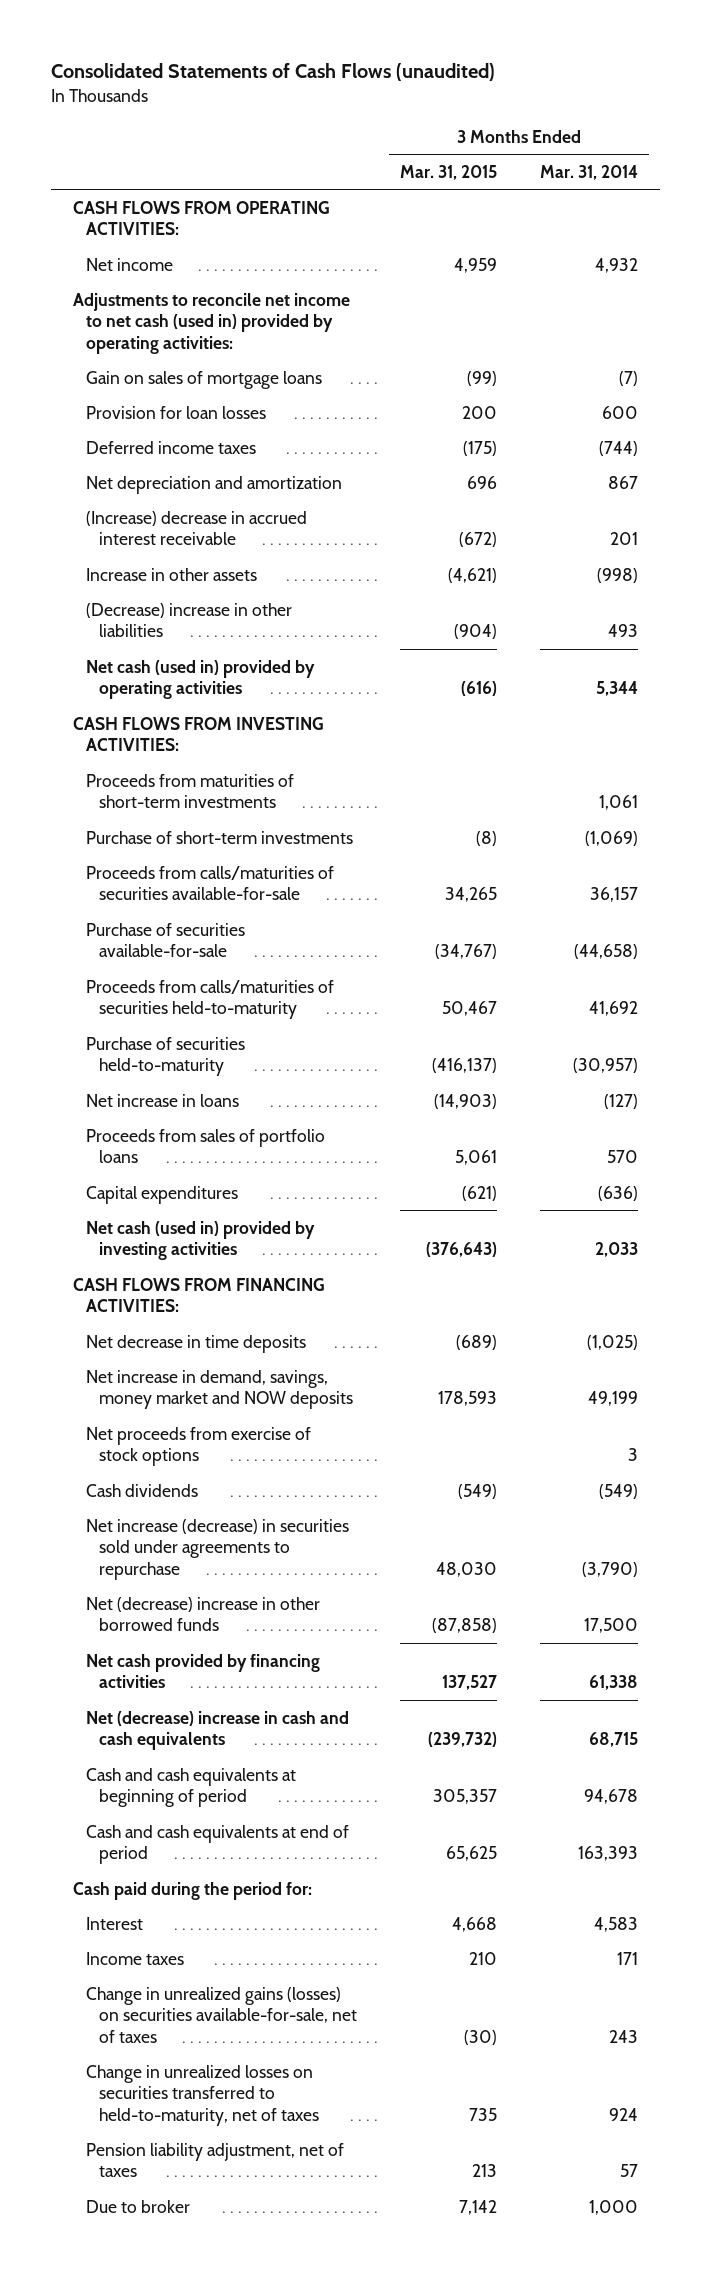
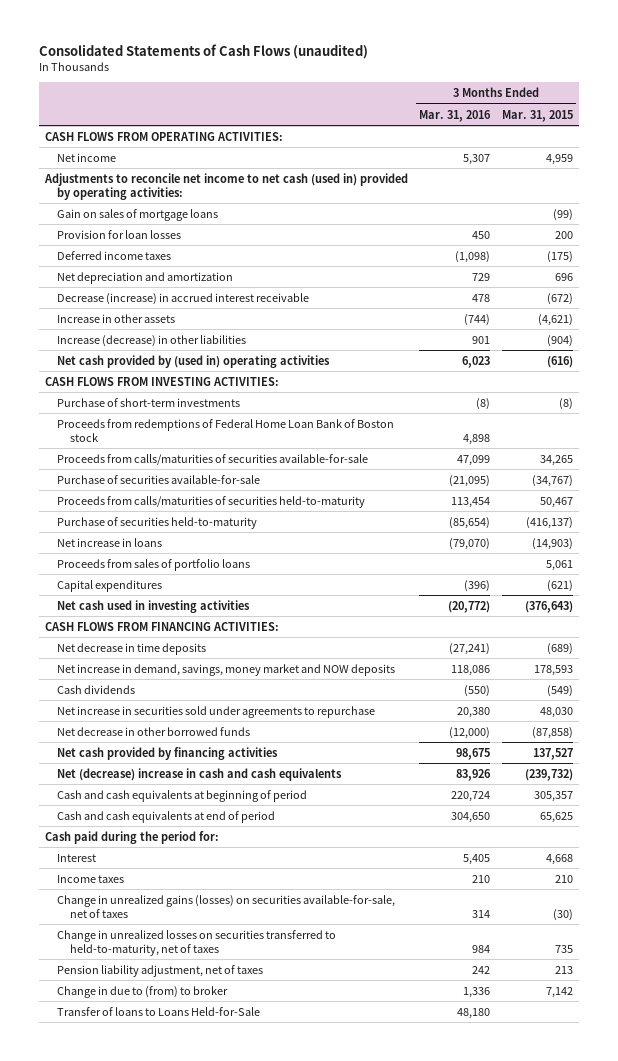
[540,164,639,180] Mar. 31, 2014 -> none
none -> [419,109,492,122] Mar. 31, 2016
[85,510,307,546] (Increase) decrease in accrued interest receivable -> [57,292,310,305] Decrease (increase) in accrued interest receivable
[85,602,292,638] (Decrease) increase in other liabilities -> [57,334,247,347] Increase (decrease) in other liabilities
[85,659,315,700] Net cash (used in) provided by operating activities -> [57,354,331,368] Net cash provided by (used in) operating activities
[85,773,294,809] Proceeds from maturities of short-term investments -> none
none -> [57,418,395,442] Proceeds from redemptions of Federal Home Loan Bank of Boston stock
[85,1220,315,1261] Net cash (used in) provided by investing activities -> [57,599,251,613] Net cash used in investing activities
[85,1426,311,1467] Net proceeds from exercise of stock options -> none
[85,1518,349,1580] Net increase (decrease) in securities sold under agreements to repurchase -> [57,705,376,718] Net increase in securities sold under agreements to repurchase
[85,1596,320,1632] Net (decrease) increase in other borrowed funds -> [57,726,251,736] Net decrease in other borrowed funds
[85,2199,190,2213] Due to broker -> [57,985,229,998] Change in due to (from) to broker
none -> [57,1006,261,1016] Transfer of loans to Loans Held-for-Sale

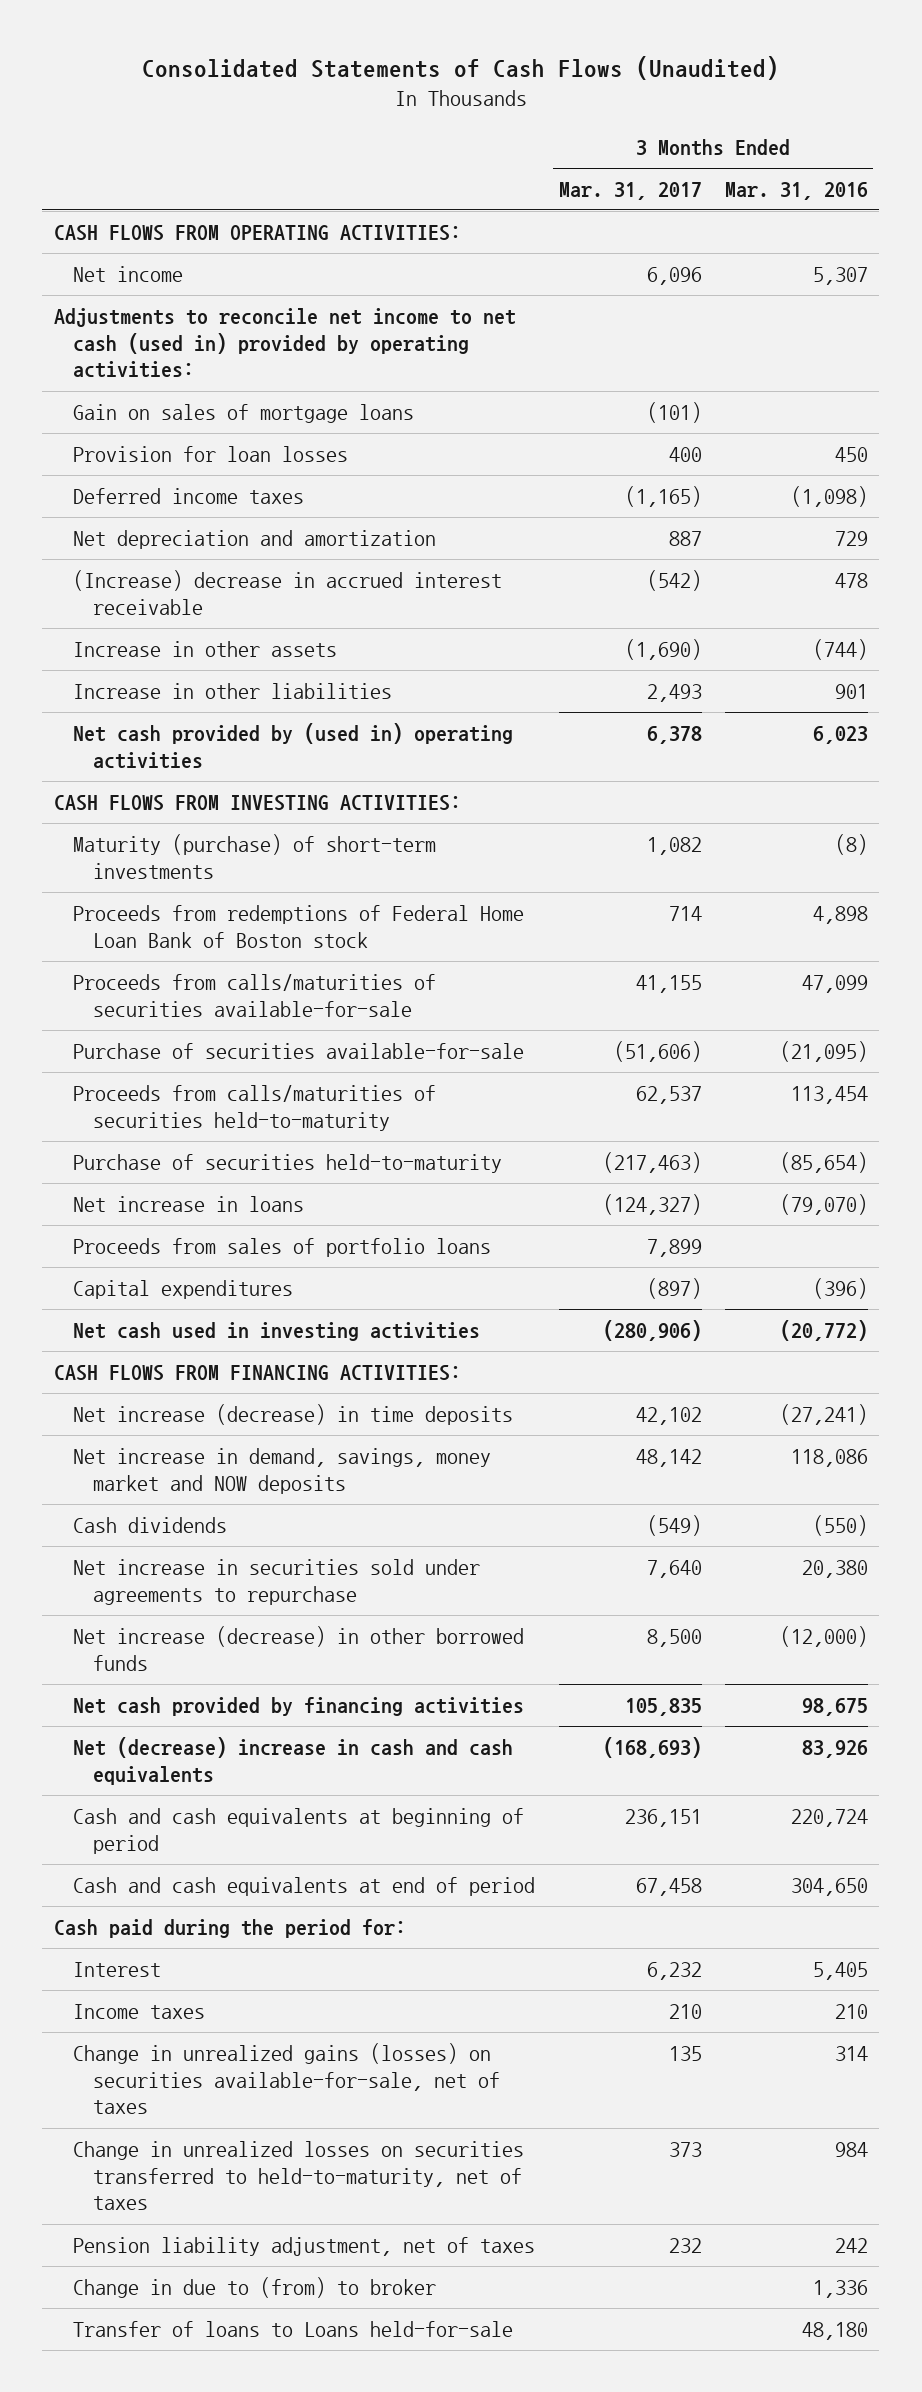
[38,44,368,60] Consolidated Statements of Cash Flows (unaudited) -> [141,55,779,80] Consolidated Statements of Cash Flows (Unaudited)
[501,109,573,122] Mar. 31, 2015 -> none
none -> [558,181,702,200] Mar. 31, 2017
[57,292,310,305] Decrease (increase) in accrued interest receivable -> [73,569,503,615] (Increase) decrease in accrued interest receivable
[57,334,247,347] Increase (decrease) in other liabilities -> [73,682,393,699] Increase in other liabilities
[57,397,241,407] Purchase of short-term investments -> [73,833,437,879] Maturity (purchase) of short-term investments
[57,642,207,655] Net decrease in time deposits -> [73,1403,514,1425] Net increase (decrease) in time deposits
[57,726,251,736] Net decrease in other borrowed funds -> [73,1625,525,1671] Net increase (decrease) in other borrowed funds
[57,1006,261,1016] Transfer of loans to Loans Held-for-Sale -> [73,2320,514,2337] Transfer of loans to Loans held-for-sale

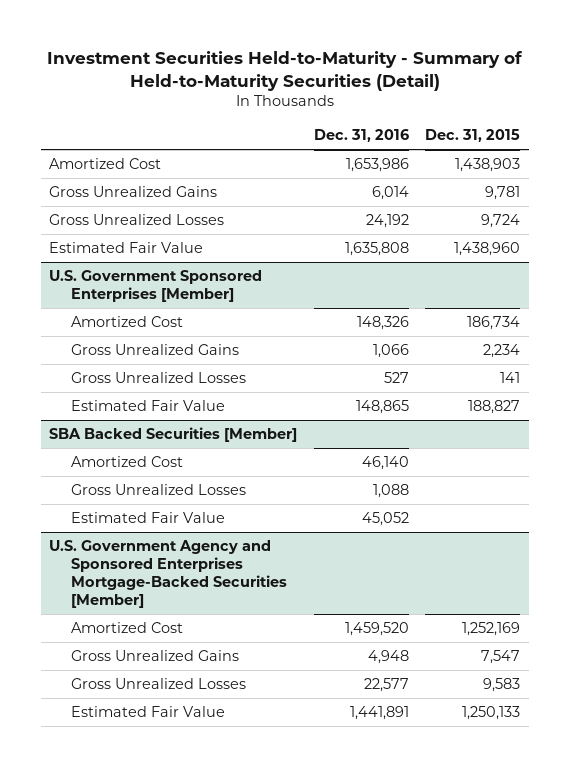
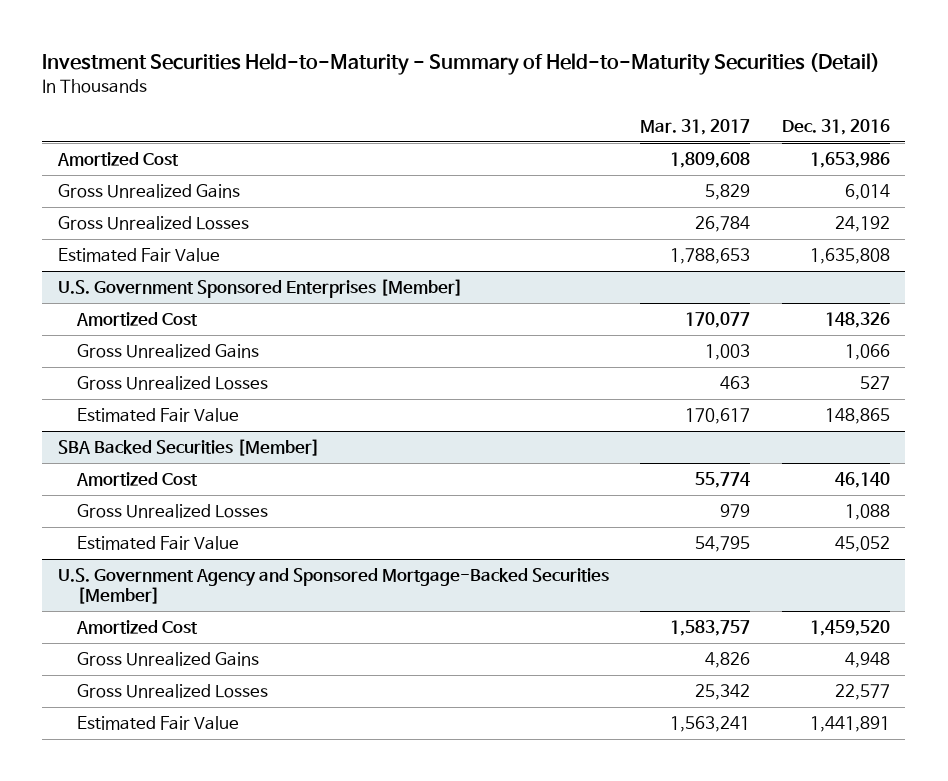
[425,129,521,143] Dec. 31, 2015 -> none
none -> [640,118,751,135] Mar. 31, 2017
[49,540,287,608] U.S. Government Agency and Sponsored Enterprises Mortgage-Backed Securities [Member] -> [57,568,609,605] U.S. Government Agency and Sponsored Mortgage-Backed Securities [Member]

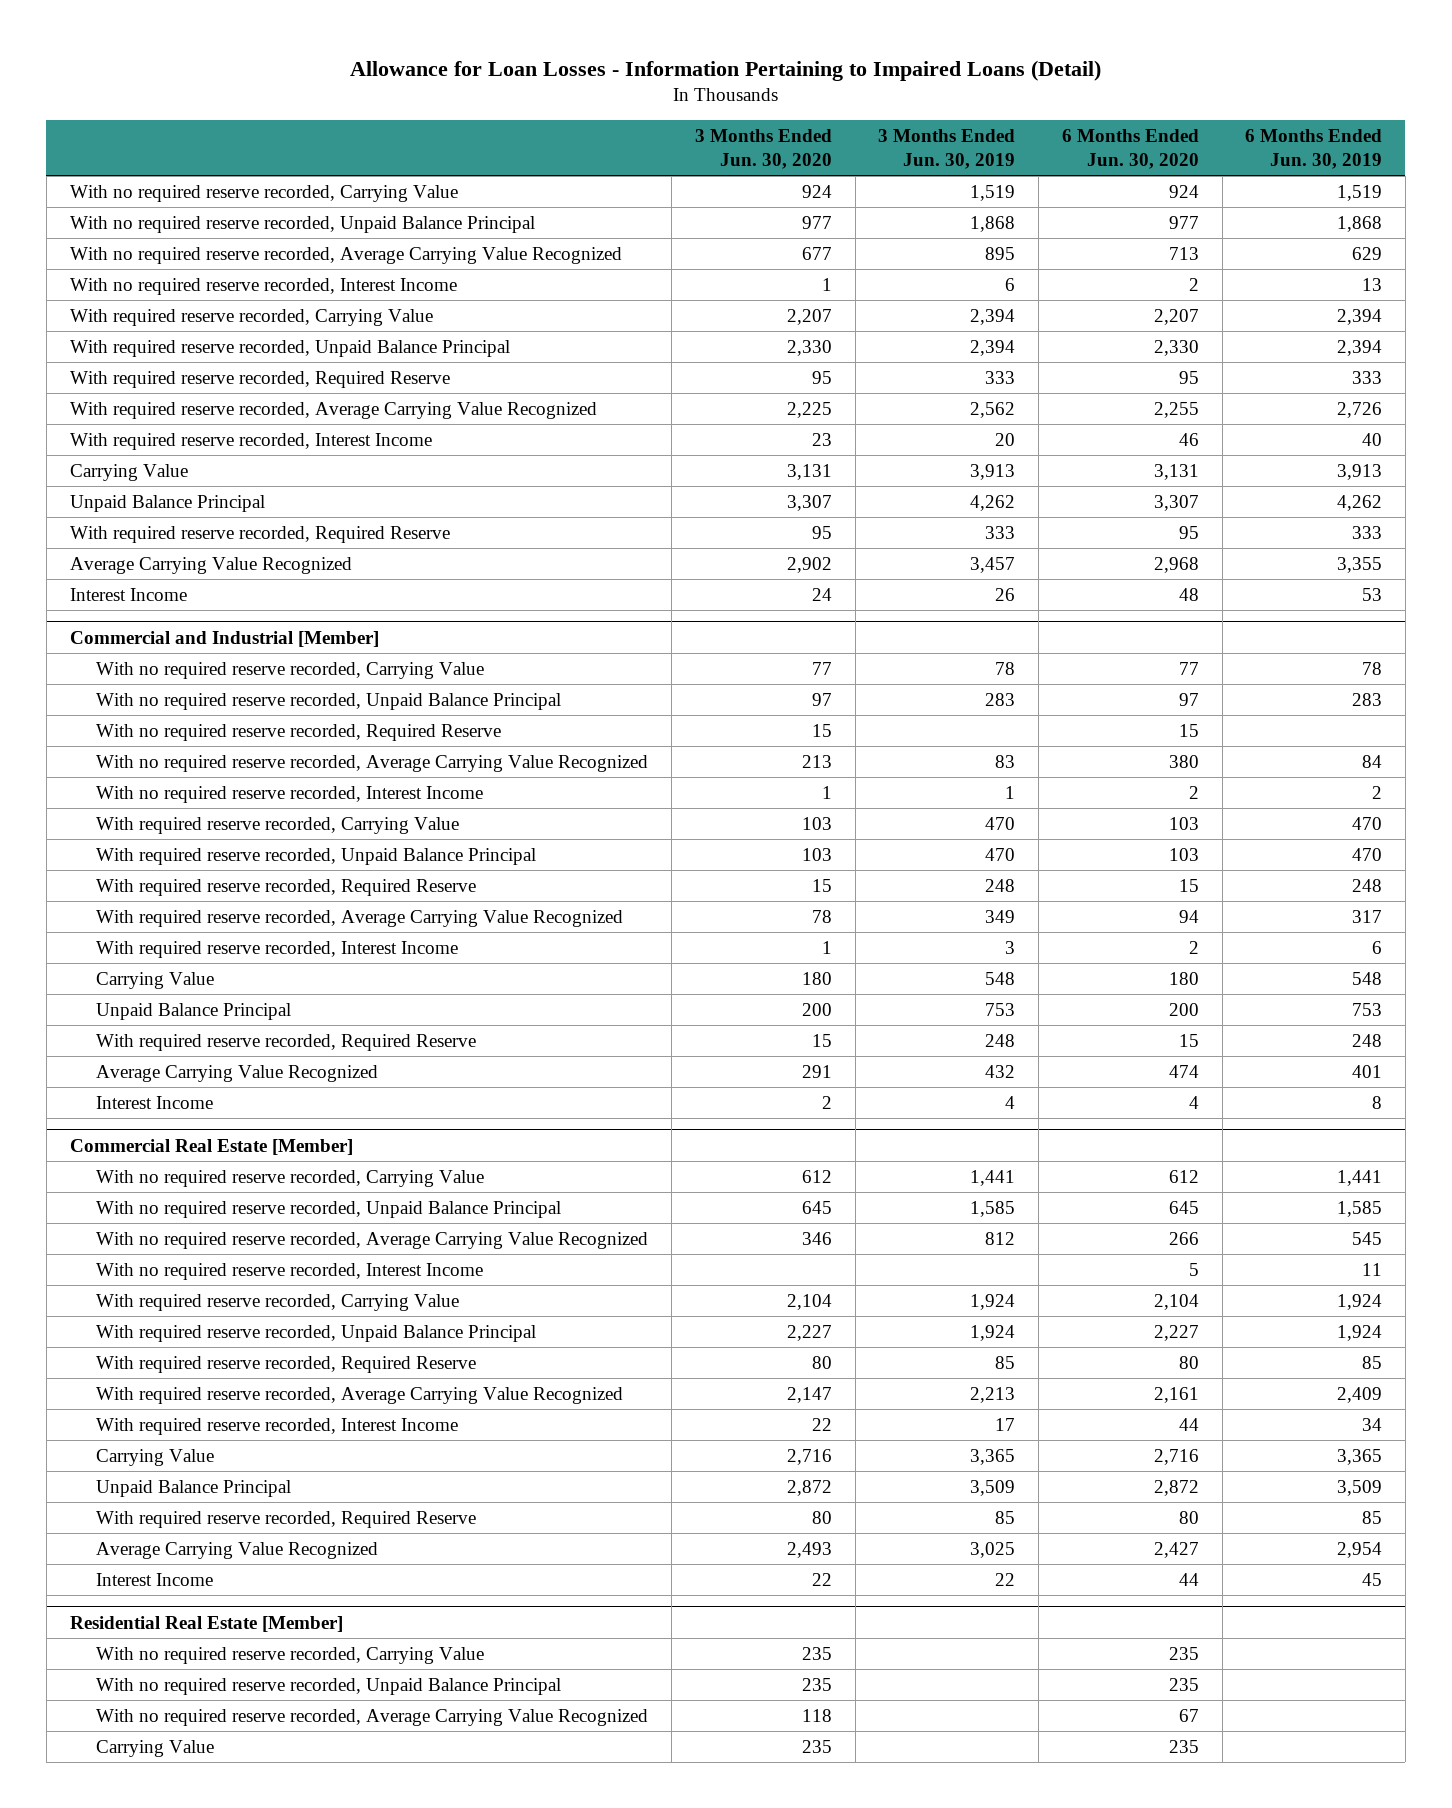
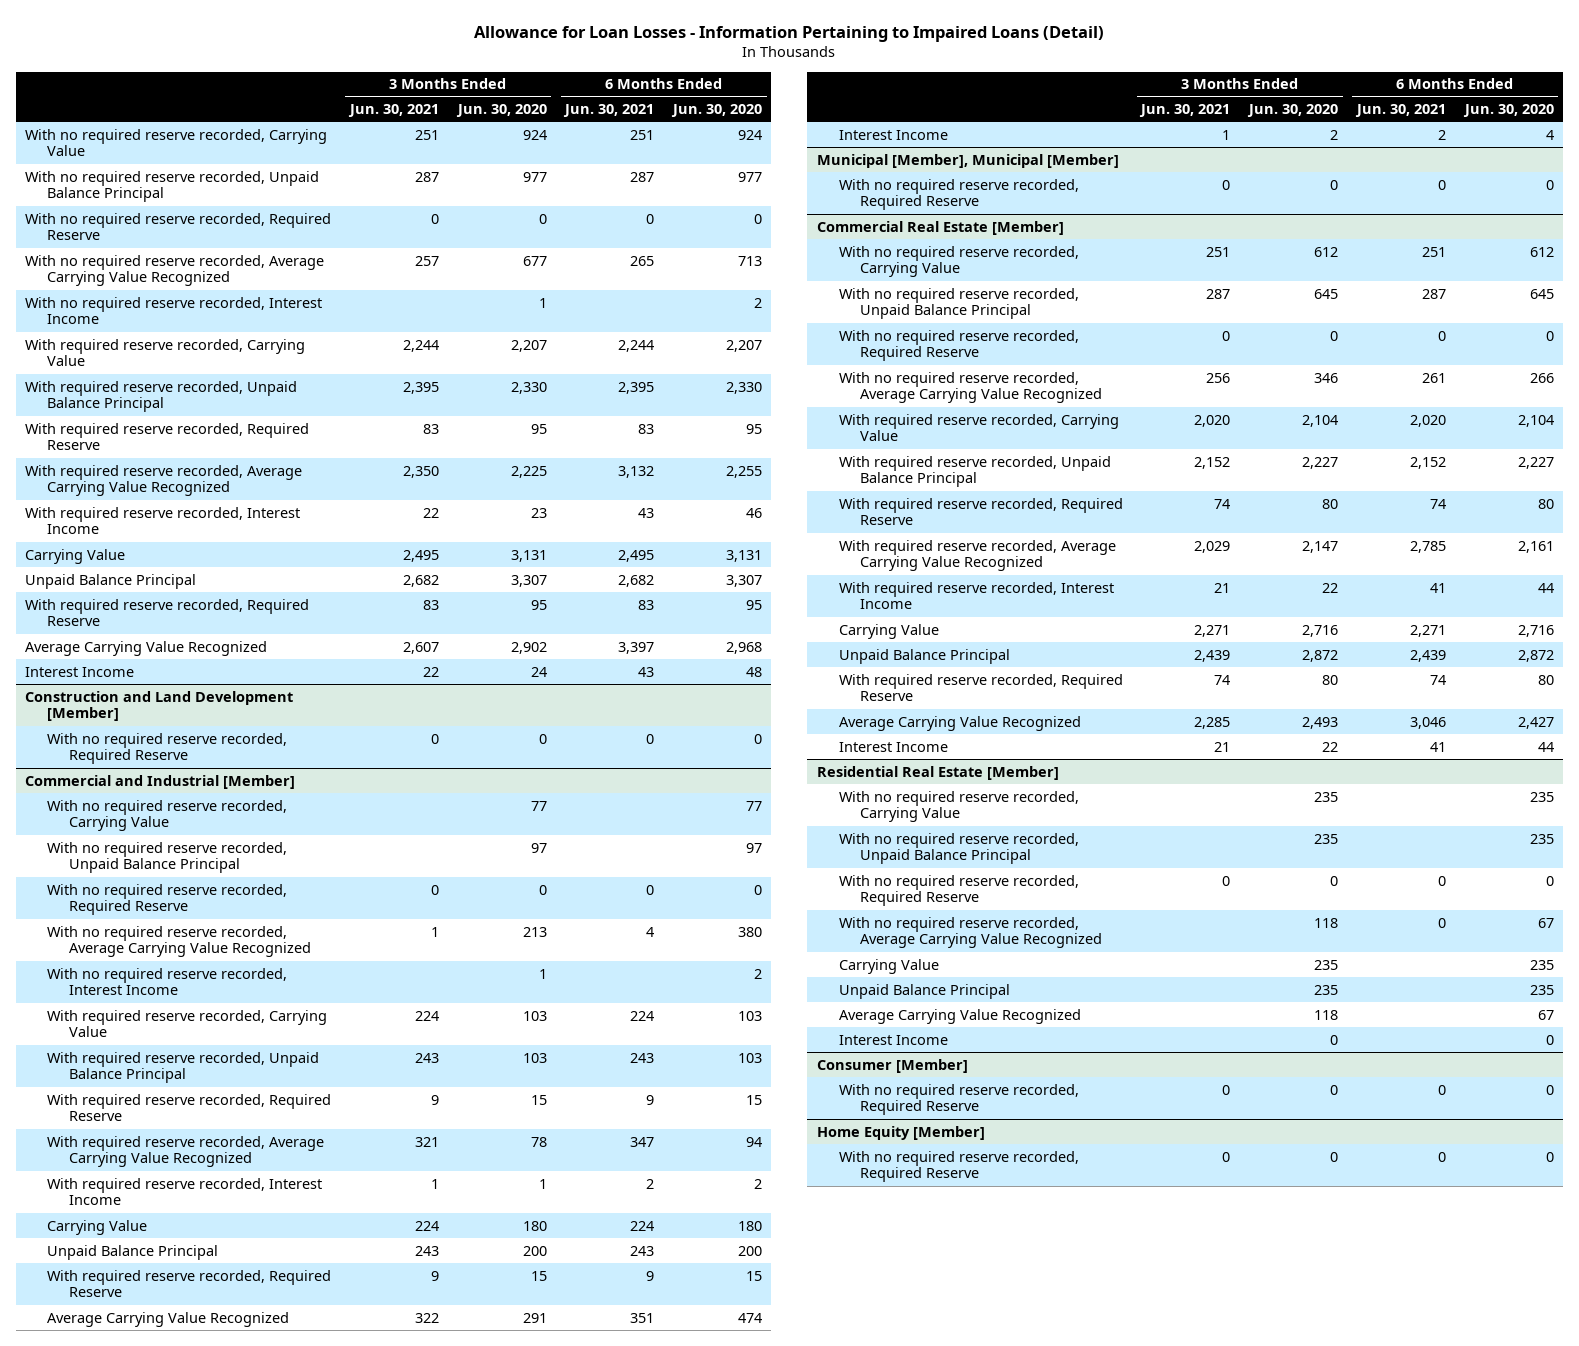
[878,128,1016,169] 3 Months Ended Jun. 30, 2019 -> none
[1245,128,1383,169] 6 Months Ended Jun. 30, 2019 -> none
none -> [347,104,439,118] Jun. 30, 2021
none -> [563,104,655,118] Jun. 30, 2021
none -> [25,212,332,241] With no required reserve recorded, Required Reserve
none -> [25,690,294,722] Construction and Land Development [Member]
none -> [47,732,288,765] With no required reserve recorded, Required Reserve
[811,723,832,737] 15 -> [538,884,547,895] 0
[1178,723,1199,737] 15 -> [754,884,763,895] 0
none -> [816,153,1119,168] Municipal [Member], Municipal [Member]
none -> [838,178,1079,211] With no required reserve recorded, Required Reserve
none -> [838,329,1079,362] With no required reserve recorded, Required Reserve
[96,1262,484,1280] With no required reserve recorded, Interest Income -> none
none -> [838,874,1079,907] With no required reserve recorded, Required Reserve
none -> [838,983,1010,999] Unpaid Balance Principal
none -> [838,1008,1081,1024] Average Carrying Value Recognized
none -> [838,1034,948,1045] Interest Income
none -> [816,1058,968,1073] Consumer [Member]
none -> [838,1083,1079,1116] With no required reserve recorded, Required Reserve
none -> [816,1125,985,1140] Home Equity [Member]
none -> [838,1150,1079,1183] With no required reserve recorded, Required Reserve

